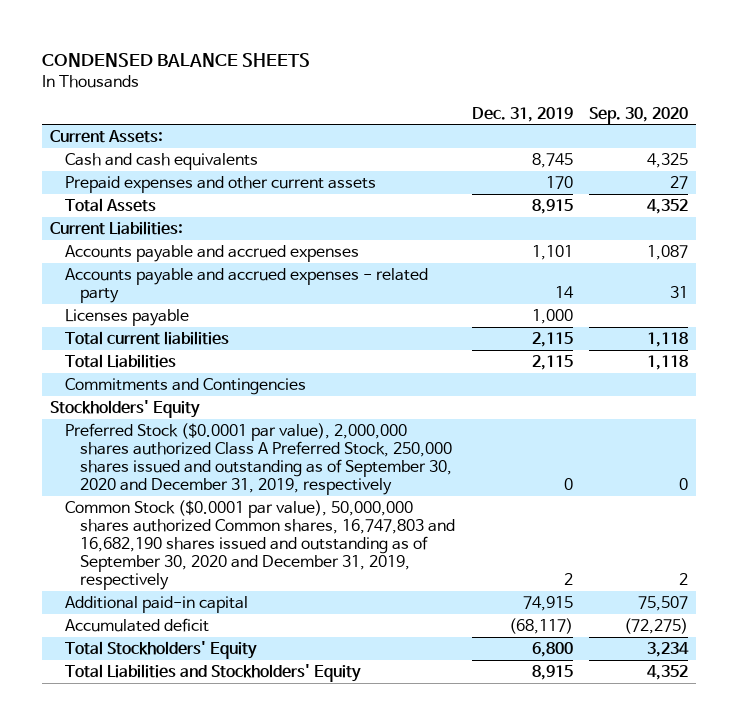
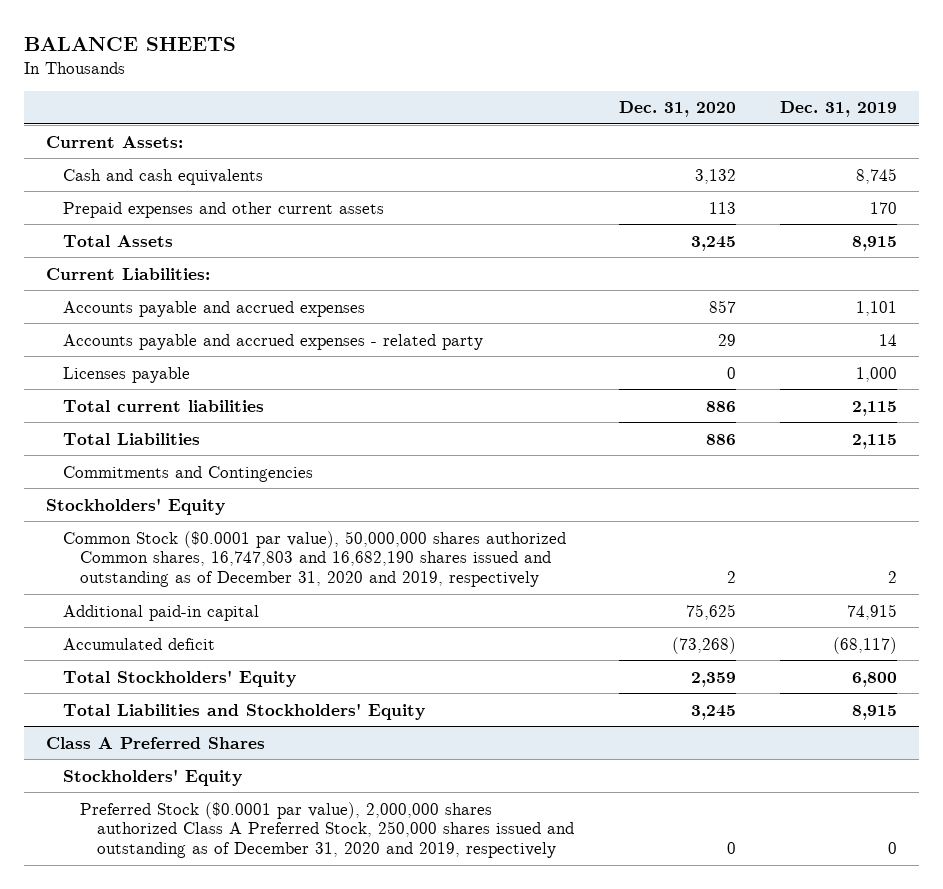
[42,52,311,67] CONDENSED BALANCE SHEETS -> [24,36,237,51] BALANCE SHEETS
[589,106,689,124] Sep. 30, 2020 -> none
none -> [618,101,736,118] Dec. 31, 2020
[65,422,453,496] Preferred Stock ($0.0001 par value), 2,000,000 shares authorized Class A Preferred Stock, 250,000 shares issued and outstanding as of September 30, 2020 and December 31, 2019, respectively -> none
[65,499,456,591] Common Stock ($0.0001 par value), 50,000,000 shares authorized Common shares, 16,747,803 and 16,682,190 shares issued and outstanding as of September 30, 2020 and December 31, 2019, respectively -> [63,530,567,588] Common Stock ($0.0001 par value), 50,000,000 shares authorized Common shares, 16,747,803 and 16,682,190 shares issued and outstanding as of December 31, 2020 and 2019, respectively
none -> [46,736,266,749] Class A Preferred Shares
none -> [63,768,243,786] Stockholders' Equity
none -> [80,801,575,859] Preferred Stock ($0.0001 par value), 2,000,000 shares authorized Class A Preferred Stock, 250,000 shares issued and outstanding as of December 31, 2020 and 2019, respectively

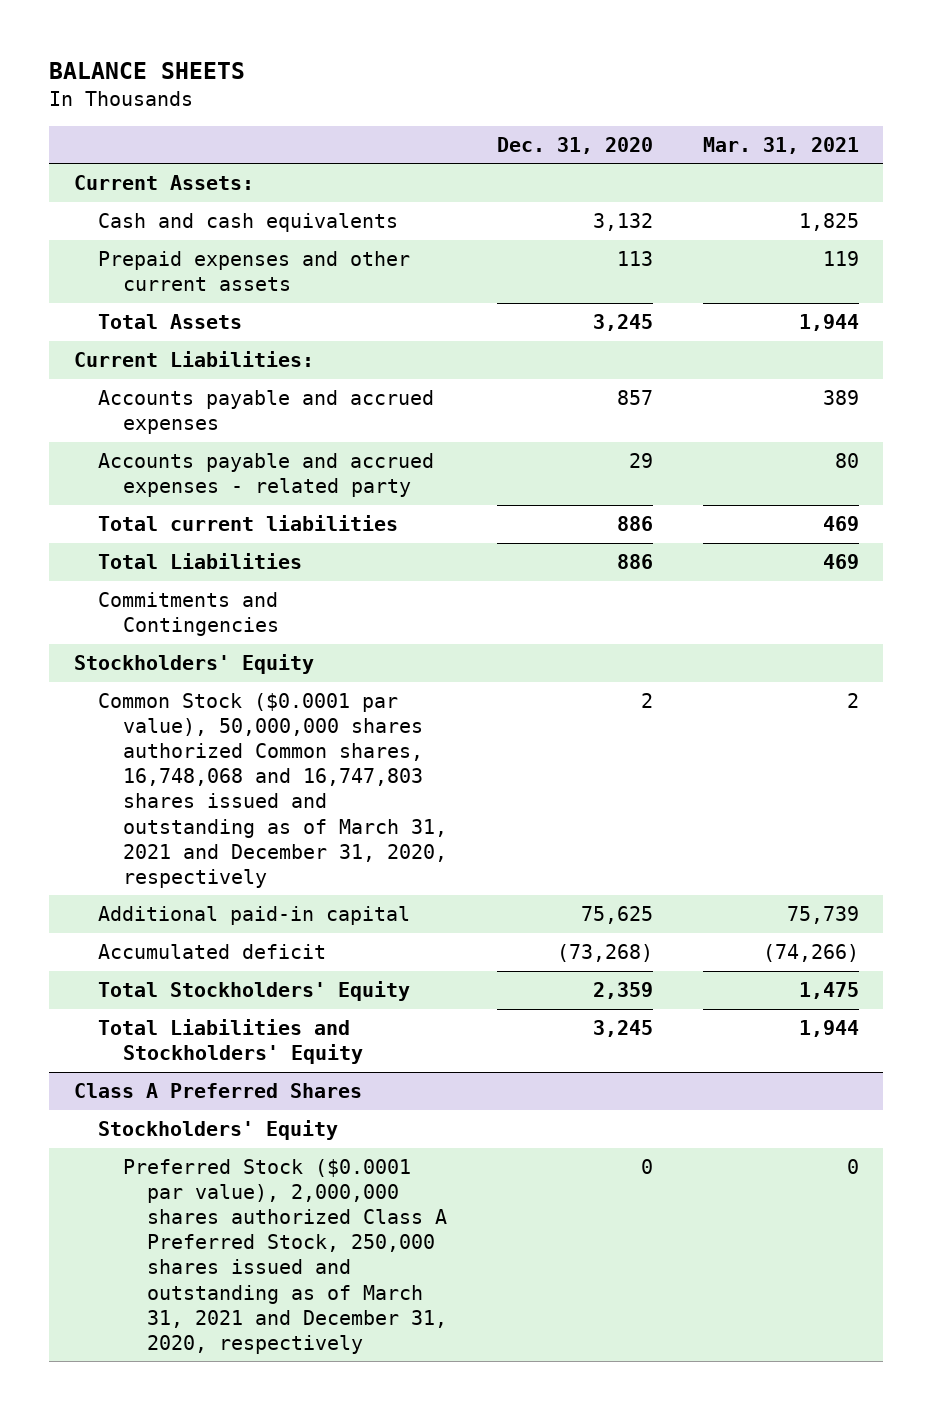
[779,101,897,118] Dec. 31, 2019 -> none
none -> [702,136,859,154] Mar. 31, 2021
[63,366,191,383] Licenses payable -> none
[63,530,567,588] Common Stock ($0.0001 par value), 50,000,000 shares authorized Common shares, 16,747,803 and 16,682,190 shares issued and outstanding as of December 31, 2020 and 2019, respectively -> [98,693,447,888] Common Stock ($0.0001 par value), 50,000,000 shares authorized Common shares, 16,748,068 and 16,747,803 shares issued and outstanding as of March 31, 2021 and December 31, 2020, respectively
[80,801,575,859] Preferred Stock ($0.0001 par value), 2,000,000 shares authorized Class A Preferred Stock, 250,000 shares issued and outstanding as of December 31, 2020 and 2019, respectively -> [122,1159,448,1354] Preferred Stock ($0.0001 par value), 2,000,000 shares authorized Class A Preferred Stock, 250,000 shares issued and outstanding as of March 31, 2021 and December 31, 2020, respectively

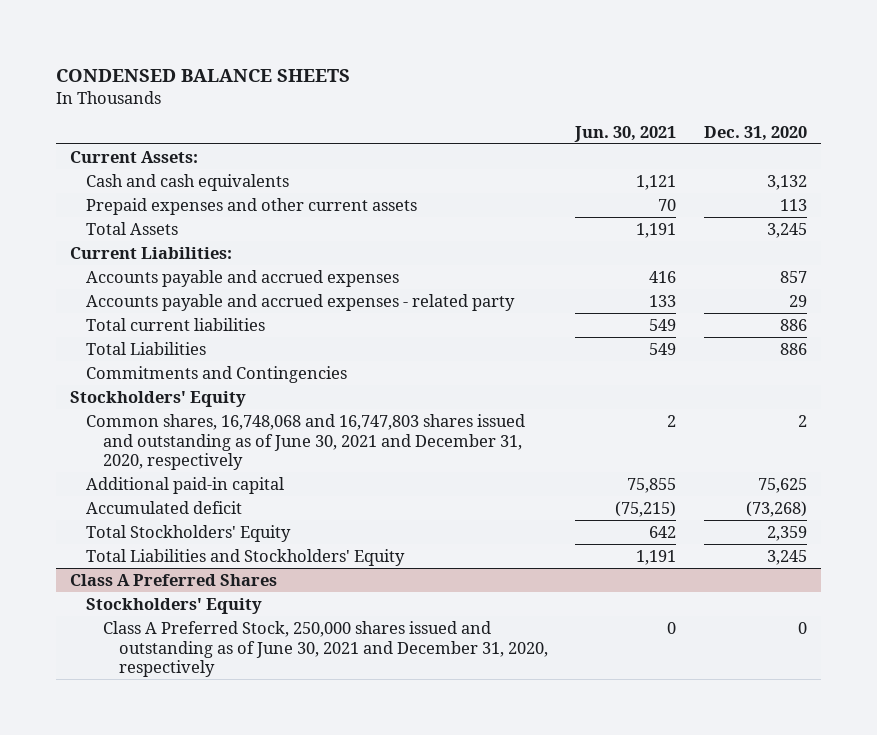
[48,62,245,80] BALANCE SHEETS -> [56,68,351,82] CONDENSED BALANCE SHEETS
[702,136,859,154] Mar. 31, 2021 -> none
none -> [574,125,677,142] Jun. 30, 2021
[98,693,447,888] Common Stock ($0.0001 par value), 50,000,000 shares authorized Common shares, 16,748,068 and 16,747,803 shares issued and outstanding as of March 31, 2021 and December 31, 2020, respectively -> [86,413,526,471] Common shares, 16,748,068 and 16,747,803 shares issued and outstanding as of June 30, 2021 and December 31, 2020, respectively
[122,1159,448,1354] Preferred Stock ($0.0001 par value), 2,000,000 shares authorized Class A Preferred Stock, 250,000 shares issued and outstanding as of March 31, 2021 and December 31, 2020, respectively -> [102,620,548,678] Class A Preferred Stock, 250,000 shares issued and outstanding as of June 30, 2021 and December 31, 2020, respectively

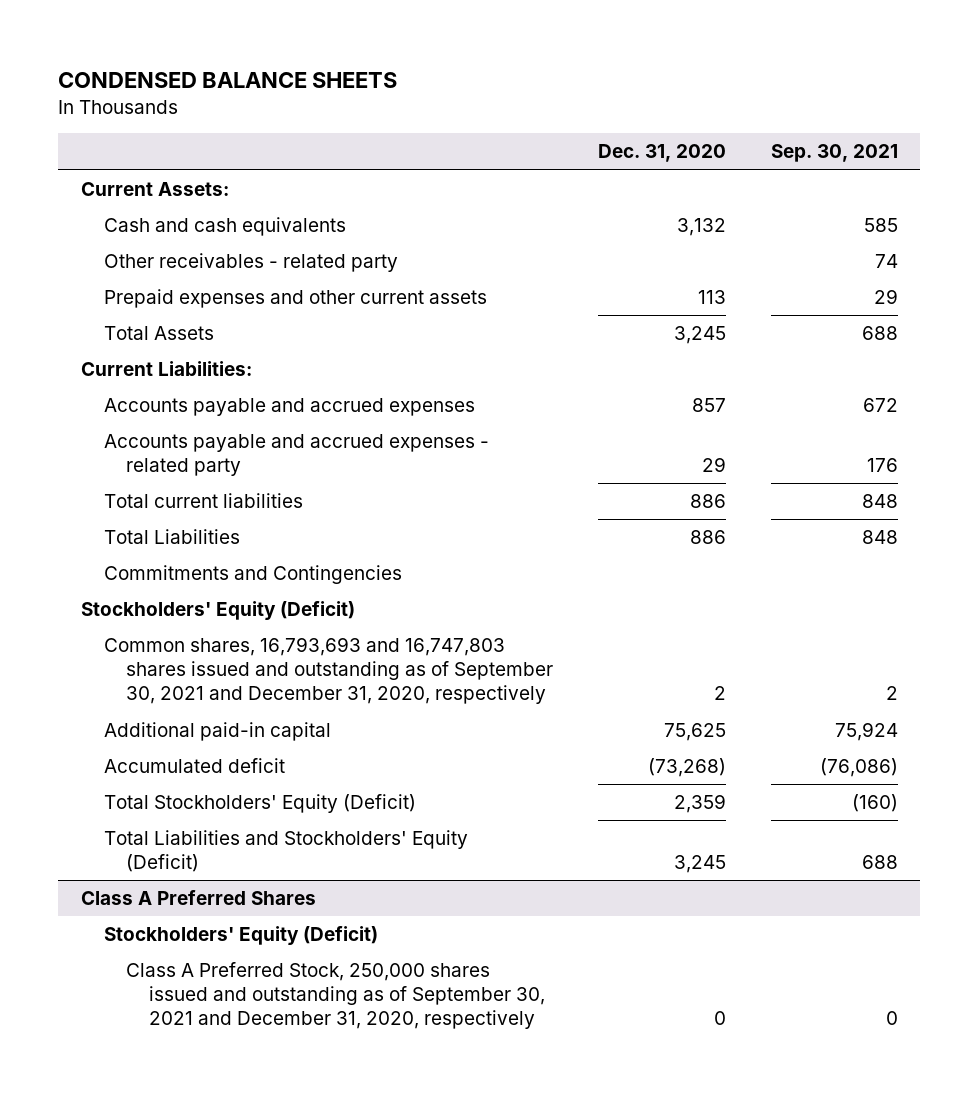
[574,125,677,142] Jun. 30, 2021 -> none
none -> [770,144,898,163] Sep. 30, 2021
none -> [103,253,398,273] Other receivables - related party
[70,390,247,407] Stockholders' Equity -> [80,601,355,621] Stockholders' Equity (Deficit)
[86,413,526,471] Common shares, 16,748,068 and 16,747,803 shares issued and outstanding as of June 30, 2021 and December 31, 2020, respectively -> [103,637,554,705] Common shares, 16,793,693 and 16,747,803 shares issued and outstanding as of September 30, 2021 and December 31, 2020, respectively
[86,524,292,542] Total Stockholders' Equity -> [103,794,416,814] Total Stockholders' Equity (Deficit)
[86,548,406,566] Total Liabilities and Stockholders' Equity -> [103,830,468,873] Total Liabilities and Stockholders' Equity (Deficit)
[86,597,263,614] Stockholders' Equity -> [103,926,378,946] Stockholders' Equity (Deficit)
[102,620,548,678] Class A Preferred Stock, 250,000 shares issued and outstanding as of June 30, 2021 and December 31, 2020, respectively -> [126,962,546,1030] Class A Preferred Stock, 250,000 shares issued and outstanding as of September 30, 2021 and December 31, 2020, respectively

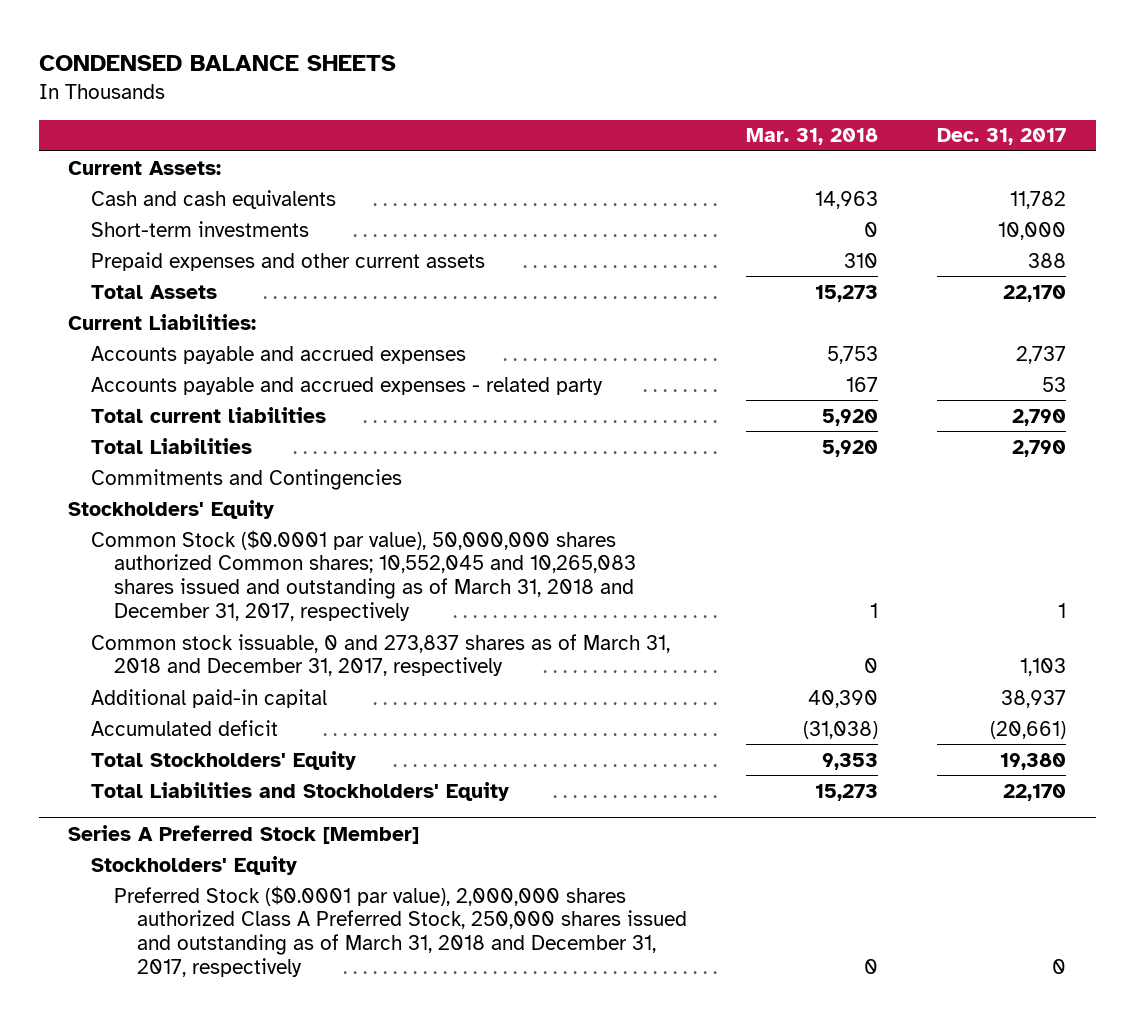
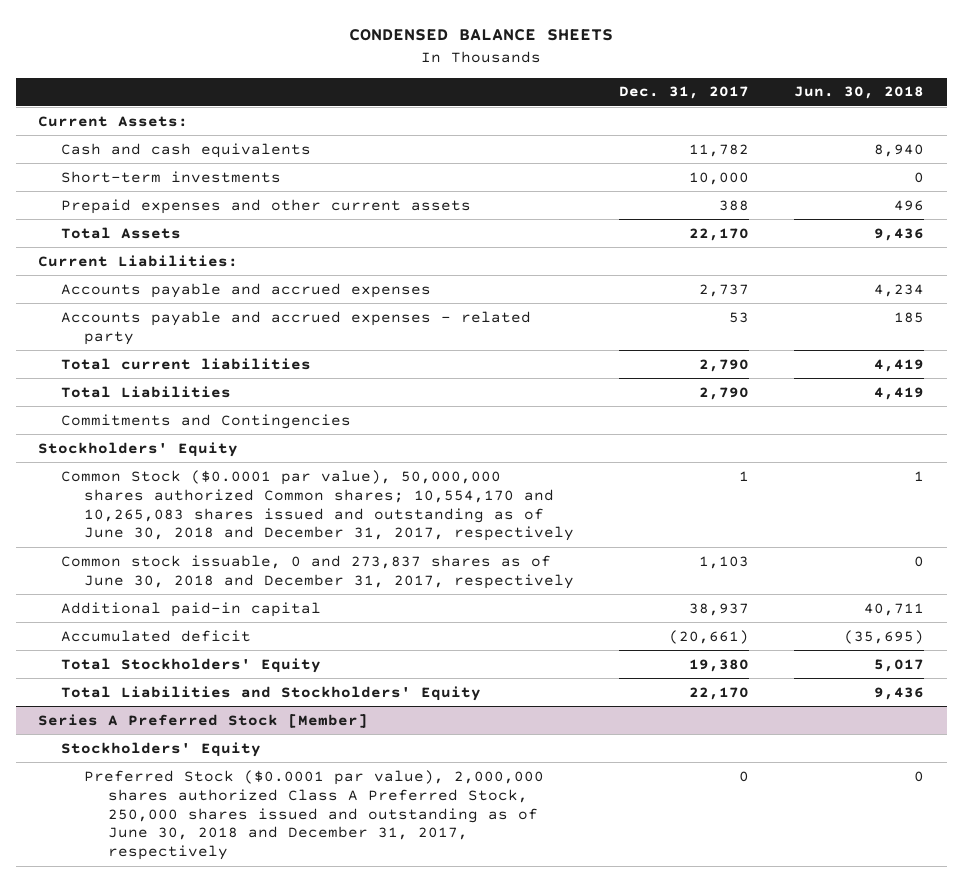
[746,128,879,146] Mar. 31, 2018 -> none
none -> [794,86,925,100] Jun. 30, 2018
[91,529,637,622] Common Stock ($0.0001 par value), 50,000,000 shares authorized Common shares; 10,552,045 and 10,265,083 shares issued and outstanding as of March 31, 2018 and December 31, 2017, respectively -> [61,469,575,542] Common Stock ($0.0001 par value), 50,000,000 shares authorized Common shares; 10,554,170 and 10,265,083 shares issued and outstanding as of June 30, 2018 and December 31, 2017, respectively
[91,633,671,677] Common stock issuable, 0 and 273,837 shares as of March 31, 2018 and December 31, 2017, respectively -> [61,554,575,589] Common stock issuable, 0 and 273,837 shares as of June 30, 2018 and December 31, 2017, respectively
[114,885,688,978] Preferred Stock ($0.0001 par value), 2,000,000 shares authorized Class A Preferred Stock, 250,000 shares issued and outstanding as of March 31, 2018 and December 31, 2017, respectively -> [84,769,545,861] Preferred Stock ($0.0001 par value), 2,000,000 shares authorized Class A Preferred Stock, 250,000 shares issued and outstanding as of June 30, 2018 and December 31, 2017, respectively

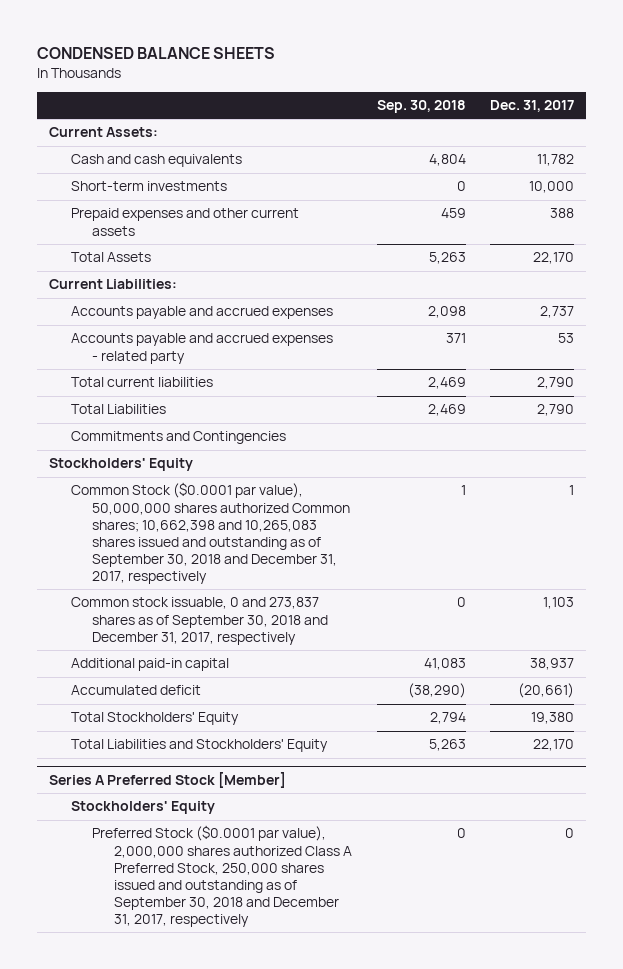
[794,86,925,100] Jun. 30, 2018 -> none
none -> [376,100,466,114] Sep. 30, 2018
[61,469,575,542] Common Stock ($0.0001 par value), 50,000,000 shares authorized Common shares; 10,554,170 and 10,265,083 shares issued and outstanding as of June 30, 2018 and December 31, 2017, respectively -> [70,482,351,585] Common Stock ($0.0001 par value), 50,000,000 shares authorized Common shares; 10,662,398 and 10,265,083 shares issued and outstanding as of September 30, 2018 and December 31, 2017, respectively
[61,554,575,589] Common stock issuable, 0 and 273,837 shares as of June 30, 2018 and December 31, 2017, respectively -> [70,597,329,645] Common stock issuable, 0 and 273,837 shares as of September 30, 2018 and December 31, 2017, respectively
[84,769,545,861] Preferred Stock ($0.0001 par value), 2,000,000 shares authorized Class A Preferred Stock, 250,000 shares issued and outstanding as of June 30, 2018 and December 31, 2017, respectively -> [92,825,353,928] Preferred Stock ($0.0001 par value), 2,000,000 shares authorized Class A Preferred Stock, 250,000 shares issued and outstanding as of September 30, 2018 and December 31, 2017, respectively

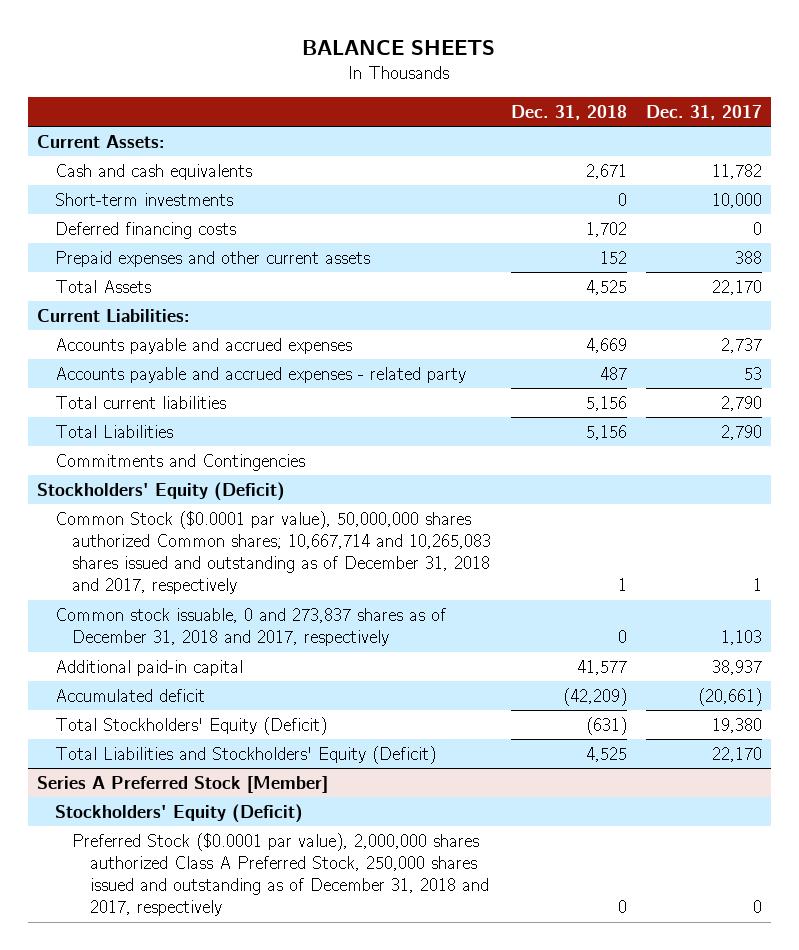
[36,46,275,59] CONDENSED BALANCE SHEETS -> [302,40,496,56] BALANCE SHEETS
[376,100,466,114] Sep. 30, 2018 -> none
none -> [510,104,627,120] Dec. 31, 2018
none -> [54,221,236,239] Deferred financing costs
[48,458,193,472] Stockholders' Equity -> [37,481,286,501] Stockholders' Equity (Deficit)
[70,482,351,585] Common Stock ($0.0001 par value), 50,000,000 shares authorized Common shares; 10,662,398 and 10,265,083 shares issued and outstanding as of September 30, 2018 and December 31, 2017, respectively -> [54,510,492,595] Common Stock ($0.0001 par value), 50,000,000 shares authorized Common shares; 10,667,714 and 10,265,083 shares issued and outstanding as of December 31, 2018 and 2017, respectively
[70,597,329,645] Common stock issuable, 0 and 273,837 shares as of September 30, 2018 and December 31, 2017, respectively -> [54,607,446,646] Common stock issuable, 0 and 273,837 shares as of December 31, 2018 and 2017, respectively
[70,712,239,726] Total Stockholders' Equity -> [54,716,327,735] Total Stockholders' Equity (Deficit)
[70,739,328,753] Total Liabilities and Stockholders' Equity -> [54,745,436,764] Total Liabilities and Stockholders' Equity (Deficit)
[70,801,215,815] Stockholders' Equity -> [54,803,303,823] Stockholders' Equity (Deficit)
[92,825,353,928] Preferred Stock ($0.0001 par value), 2,000,000 shares authorized Class A Preferred Stock, 250,000 shares issued and outstanding as of September 30, 2018 and December 31, 2017, respectively -> [72,832,489,917] Preferred Stock ($0.0001 par value), 2,000,000 shares authorized Class A Preferred Stock, 250,000 shares issued and outstanding as of December 31, 2018 and 2017, respectively

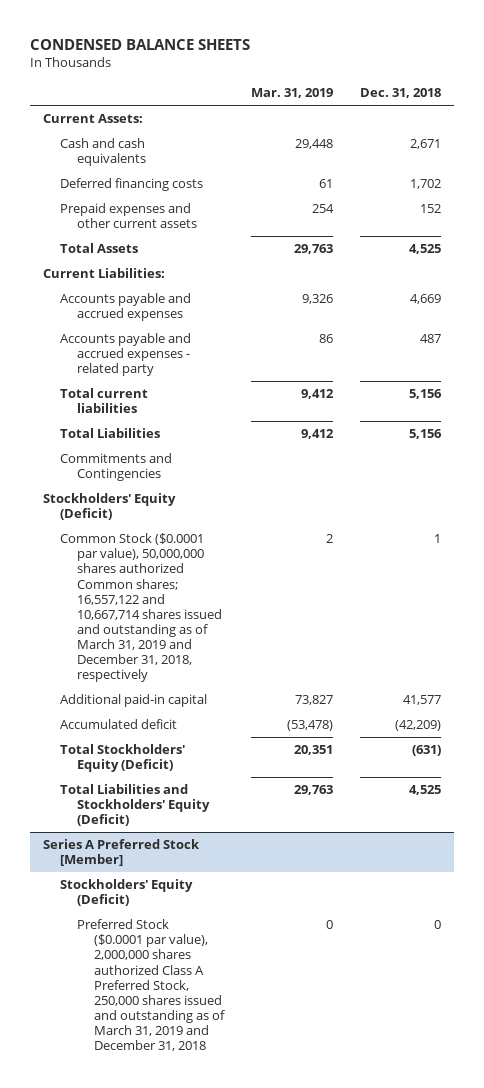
[302,40,496,56] BALANCE SHEETS -> [29,38,250,50] CONDENSED BALANCE SHEETS
[645,104,762,120] Dec. 31, 2017 -> none
none -> [250,88,333,99] Mar. 31, 2019
[54,192,233,206] Short-term investments -> none
[54,607,446,646] Common stock issuable, 0 and 273,837 shares as of December 31, 2018 and 2017, respectively -> none
[54,510,492,595] Common Stock ($0.0001 par value), 50,000,000 shares authorized Common shares; 10,667,714 and 10,265,083 shares issued and outstanding as of December 31, 2018 and 2017, respectively -> [60,533,222,683] Common Stock ($0.0001 par value), 50,000,000 shares authorized Common shares; 16,557,122 and 10,667,714 shares issued and outstanding as of March 31, 2019 and December 31, 2018, respectively
[72,832,489,917] Preferred Stock ($0.0001 par value), 2,000,000 shares authorized Class A Preferred Stock, 250,000 shares issued and outstanding as of December 31, 2018 and 2017, respectively -> [76,919,225,1052] Preferred Stock ($0.0001 par value), 2,000,000 shares authorized Class A Preferred Stock, 250,000 shares issued and outstanding as of March 31, 2019 and December 31, 2018

